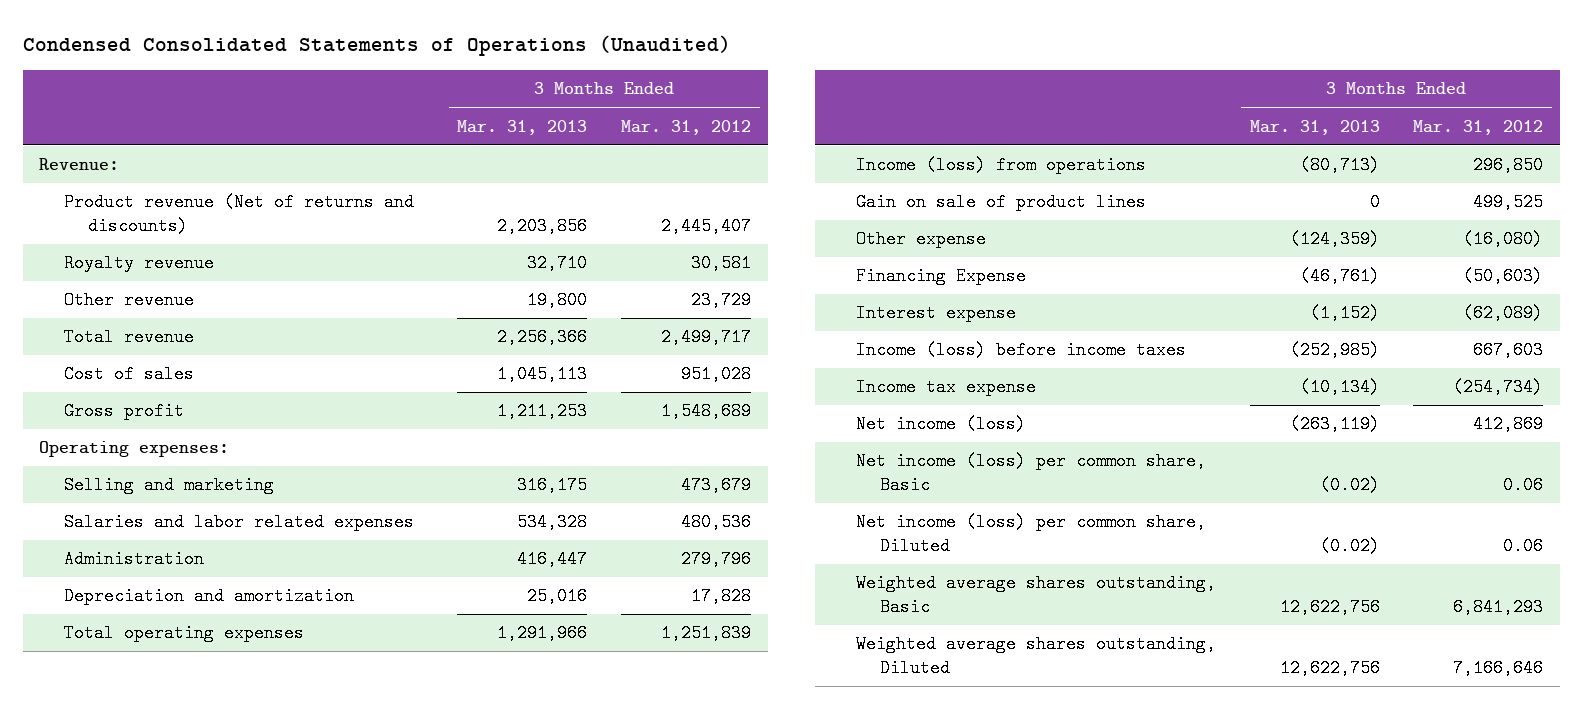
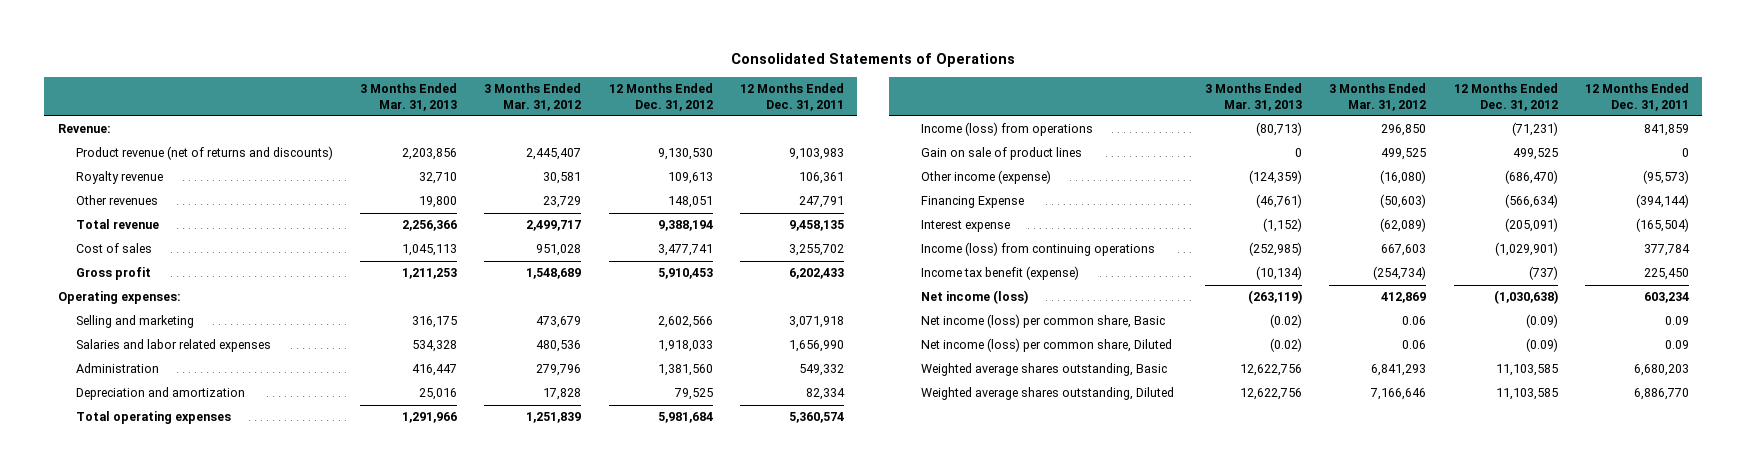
[22,35,731,57] Condensed Consolidated Statements of Operations (Unaudited) -> [731,53,1016,68] Consolidated Statements of Operations
none -> [608,83,713,111] 12 Months Ended Dec. 31, 2012
none -> [739,83,844,111] 12 Months Ended Dec. 31, 2011
[63,193,414,235] Product revenue (Net of returns and discounts) -> [76,146,334,161] Product revenue (net of returns and discounts)
[63,291,194,310] Other revenue -> [76,195,159,206] Other revenues
[855,230,986,249] Other expense -> [920,170,1051,185] Other income (expense)
[855,341,1186,360] Income (loss) before income taxes -> [920,242,1155,257] Income (loss) from continuing operations
[855,378,1036,397] Income tax expense -> [920,266,1079,281] Income tax benefit (expense)

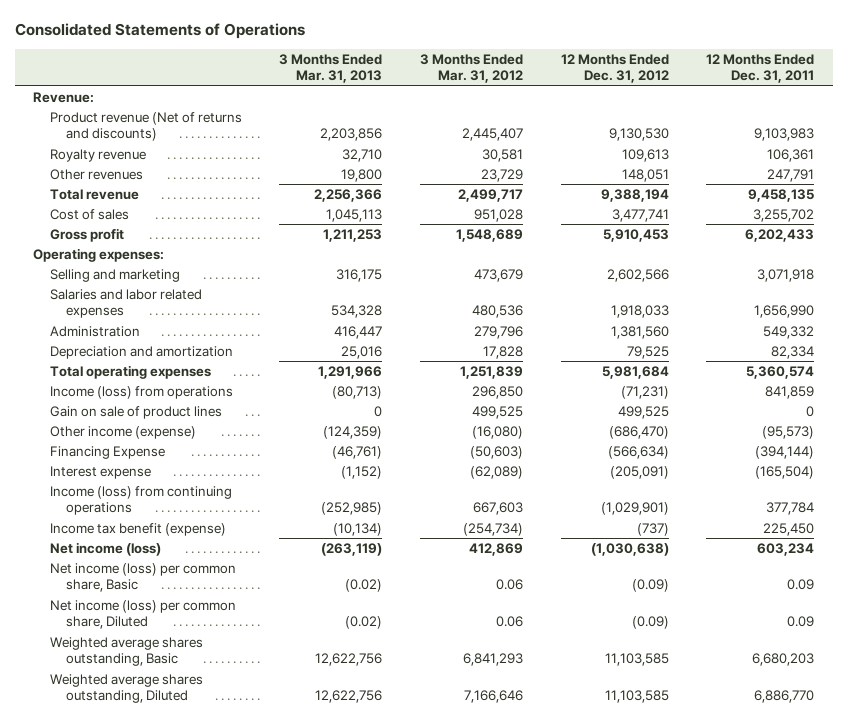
[76,146,334,161] Product revenue (net of returns and discounts) -> [49,111,242,142] Product revenue (Net of returns and discounts)

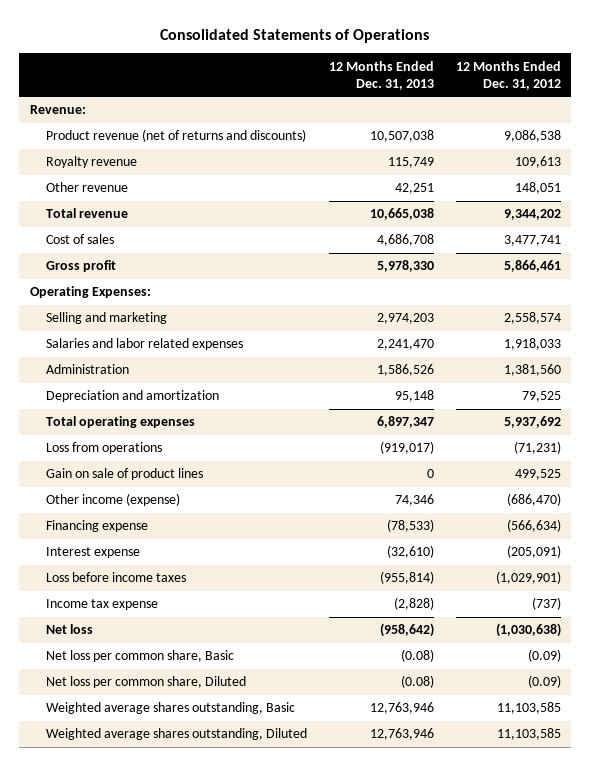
[279,53,383,84] 3 Months Ended Mar. 31, 2013 -> none
[419,53,523,84] 3 Months Ended Mar. 31, 2012 -> none
[706,53,815,84] 12 Months Ended Dec. 31, 2011 -> none
none -> [328,60,434,90] 12 Months Ended Dec. 31, 2013
[49,111,242,142] Product revenue (Net of returns and discounts) -> [46,129,307,143] Product revenue (net of returns and discounts)
[608,128,669,142] 9,130,530 -> [503,130,561,143] 9,086,538
[49,168,143,180] Other revenues -> [46,182,129,193] Other revenue
[600,188,669,202] 9,388,194 -> [503,209,561,221] 9,344,202
[602,228,669,242] 5,910,453 -> [503,260,561,273] 5,866,461
[33,247,165,262] Operating expenses: -> [29,286,151,299] Operating Expenses:
[606,268,669,282] 2,602,566 -> [503,312,561,325] 2,558,574
[601,365,669,379] 5,981,684 -> [503,416,561,429] 5,937,692
[49,385,233,399] Income (loss) from operations -> [46,442,163,455] Loss from operations
[49,445,165,459] Financing Expense -> [46,520,149,533] Financing expense
[49,485,232,516] Income (loss) from continuing operations -> [46,572,187,583] Loss before income taxes
[49,522,226,536] Income tax benefit (expense) -> [46,599,159,611] Income tax expense
[49,541,161,556] Net income (loss) -> [46,624,94,635] Net loss
[49,562,236,593] Net income (loss) per common share, Basic -> [46,650,235,663] Net loss per common share, Basic
[49,599,236,630] Net income (loss) per common share, Diluted -> [46,676,247,689] Net loss per common share, Diluted

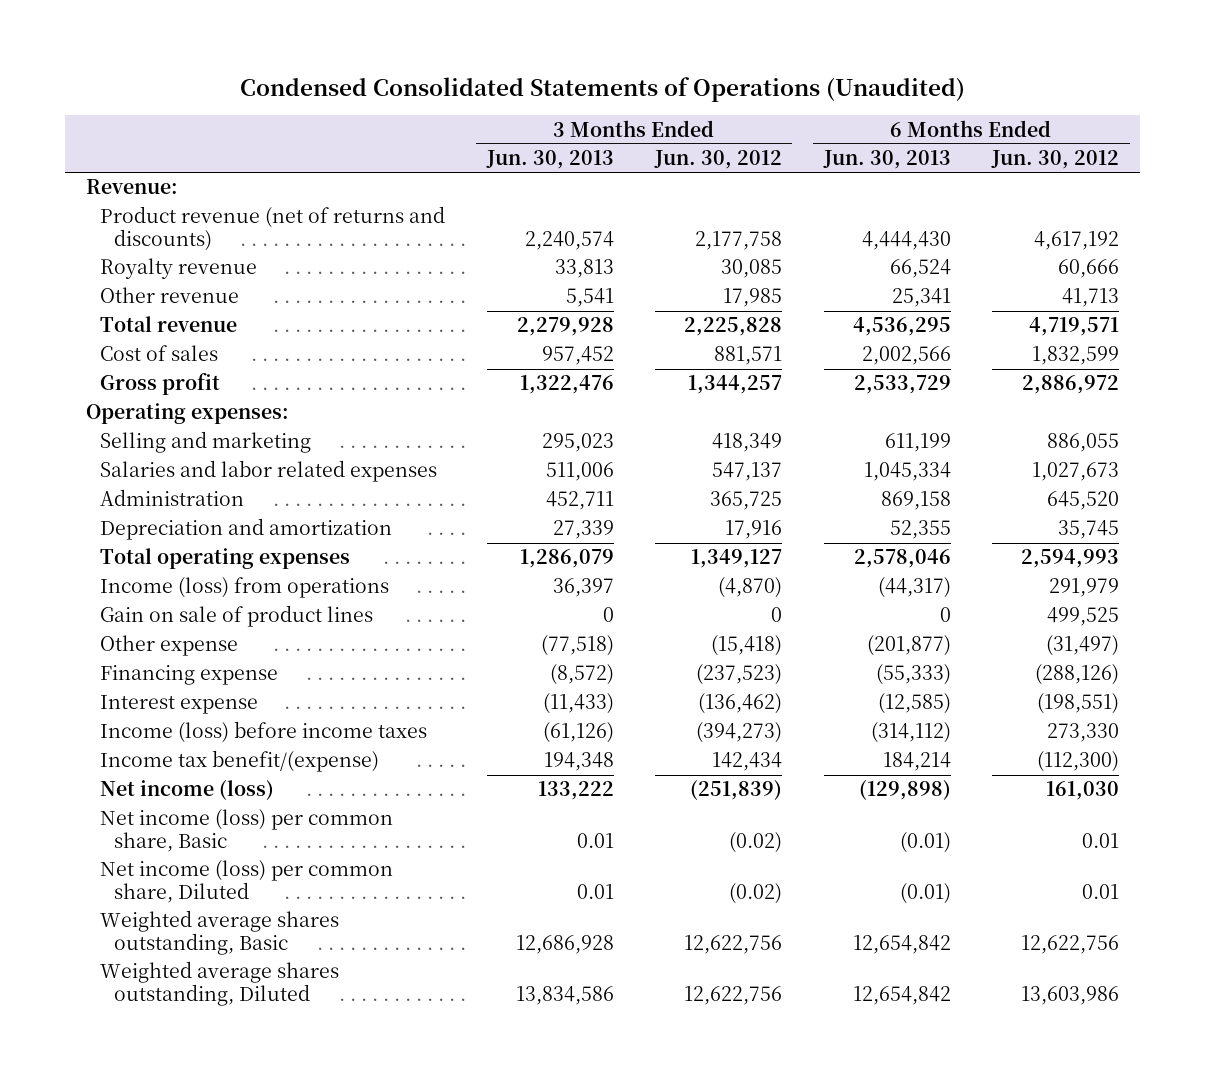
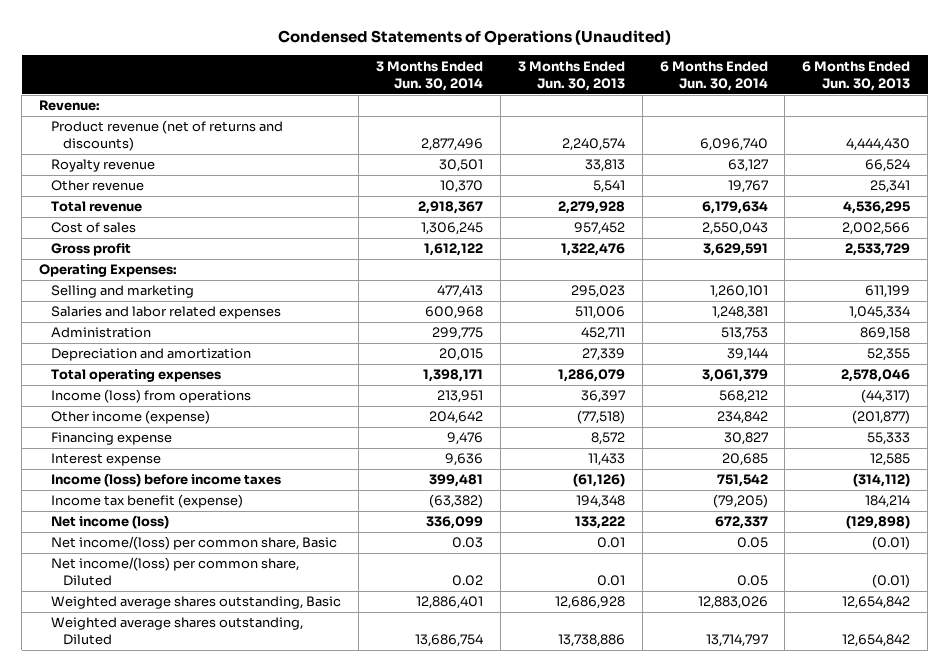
[239,76,965,102] Condensed Consolidated Statements of Operations (Unaudited) -> [277,30,671,46] Condensed Statements of Operations (Unaudited)
[654,150,783,170] Jun. 30, 2012 -> none
[991,150,1120,170] Jun. 30, 2012 -> none
none -> [375,60,483,91] 3 Months Ended Jun. 30, 2014
none -> [659,60,768,91] 6 Months Ended Jun. 30, 2014
[85,403,289,425] Operating expenses: -> [39,264,178,278] Operating Expenses:
[99,605,373,628] Gain on sale of product lines -> none
[99,635,238,657] Other expense -> [51,410,211,425] Other income (expense)
[549,664,614,686] (8,572) -> [590,432,625,446] 8,572
[875,664,951,686] (55,333) -> [867,432,911,446] 55,333
[542,693,614,715] (11,433) -> [587,453,625,467] 11,433
[877,693,951,715] (12,585) -> [870,453,911,467] 12,585
[99,750,379,773] Income tax benefit/(expense) -> [51,494,244,509] Income tax benefit (expense)
[99,809,393,853] Net income (loss) per common share, Basic -> [51,536,338,551] Net income/(loss) per common share, Basic
[99,860,393,904] Net income (loss) per common share, Diluted -> [51,557,300,587] Net income/(loss) per common share, Diluted
[515,986,614,1006] 13,834,586 -> [557,634,625,648] 13,738,886

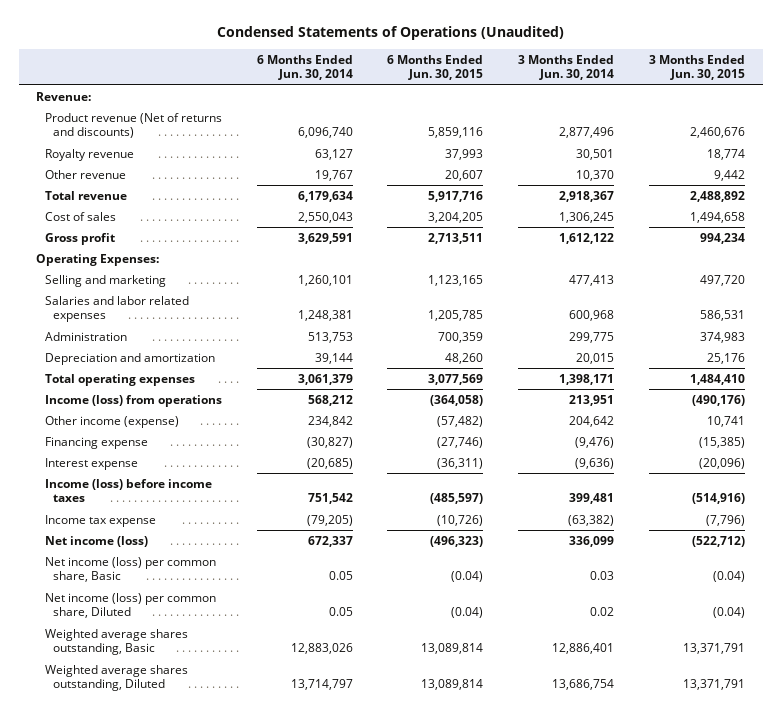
[517,60,625,91] 3 Months Ended Jun. 30, 2013 -> none
[802,60,911,91] 6 Months Ended Jun. 30, 2013 -> none
none -> [387,54,484,81] 6 Months Ended Jun. 30, 2015
none -> [649,54,746,81] 3 Months Ended Jun. 30, 2015
[51,120,284,152] Product revenue (net of returns and discounts) -> [44,112,222,139] Product revenue (Net of returns and discounts)
[446,432,483,446] 9,476 -> [575,436,615,448] (9,476)
[723,432,768,446] 30,827 -> [306,436,353,448] (30,827)
[444,453,483,467] 9,636 -> [575,457,615,469] (9,636)
[721,453,768,467] 20,685 -> [306,457,353,469] (20,685)
[51,494,244,509] Income tax benefit (expense) -> [44,514,156,527] Income tax expense
[51,536,338,551] Net income/(loss) per common share, Basic -> [44,556,216,583] Net income (loss) per common share, Basic
[51,557,300,587] Net income/(loss) per common share, Diluted -> [44,592,216,619] Net income (loss) per common share, Diluted

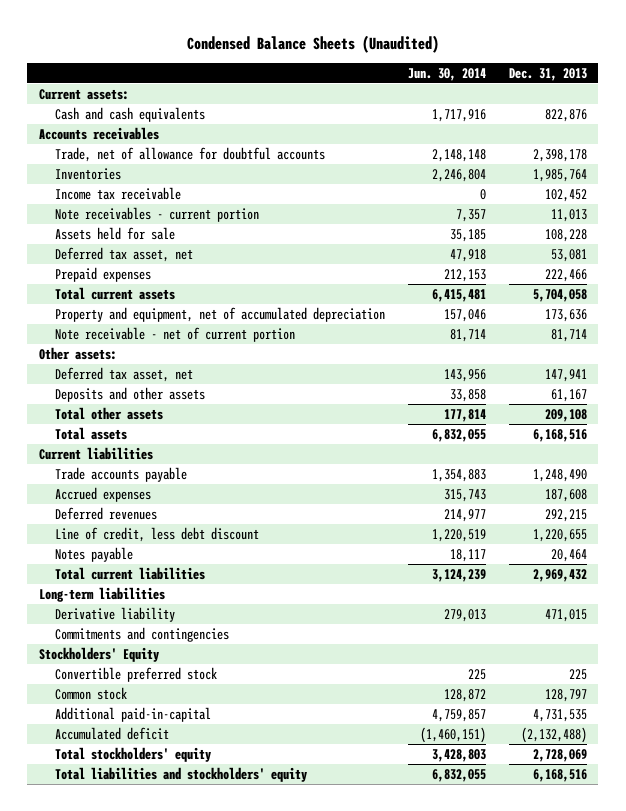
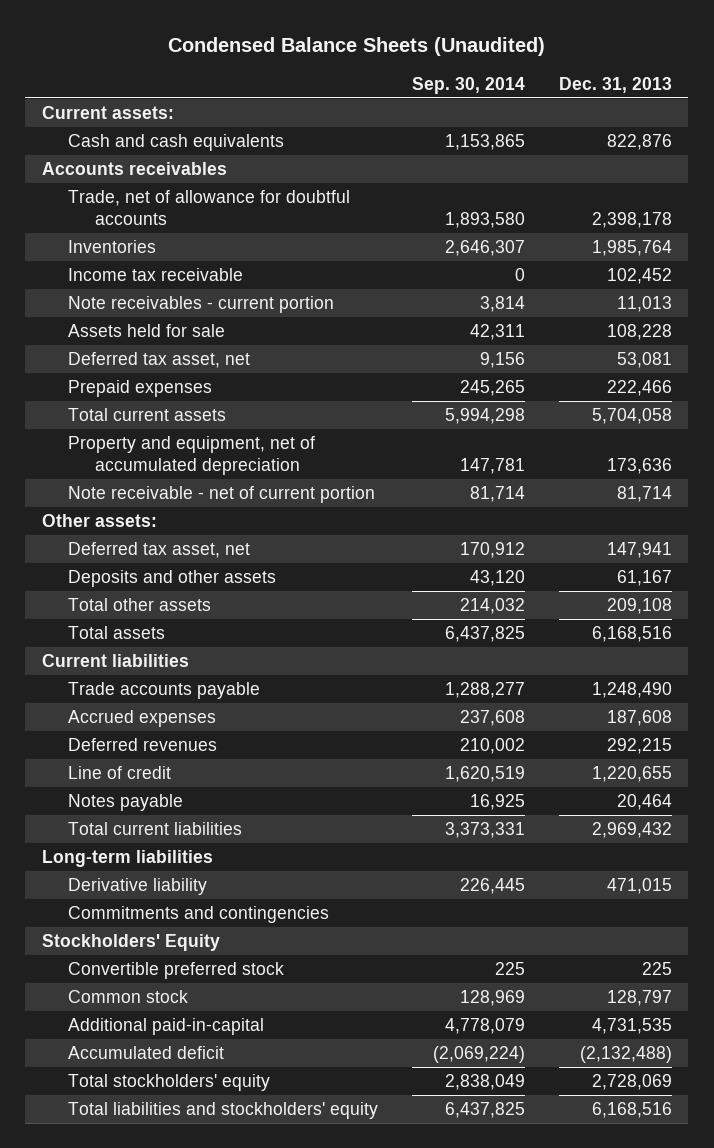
[407,67,486,81] Jun. 30, 2014 -> none
none -> [411,76,525,94] Sep. 30, 2014
[54,526,259,542] Line of credit, less debt discount -> [68,765,172,779] Line of credit

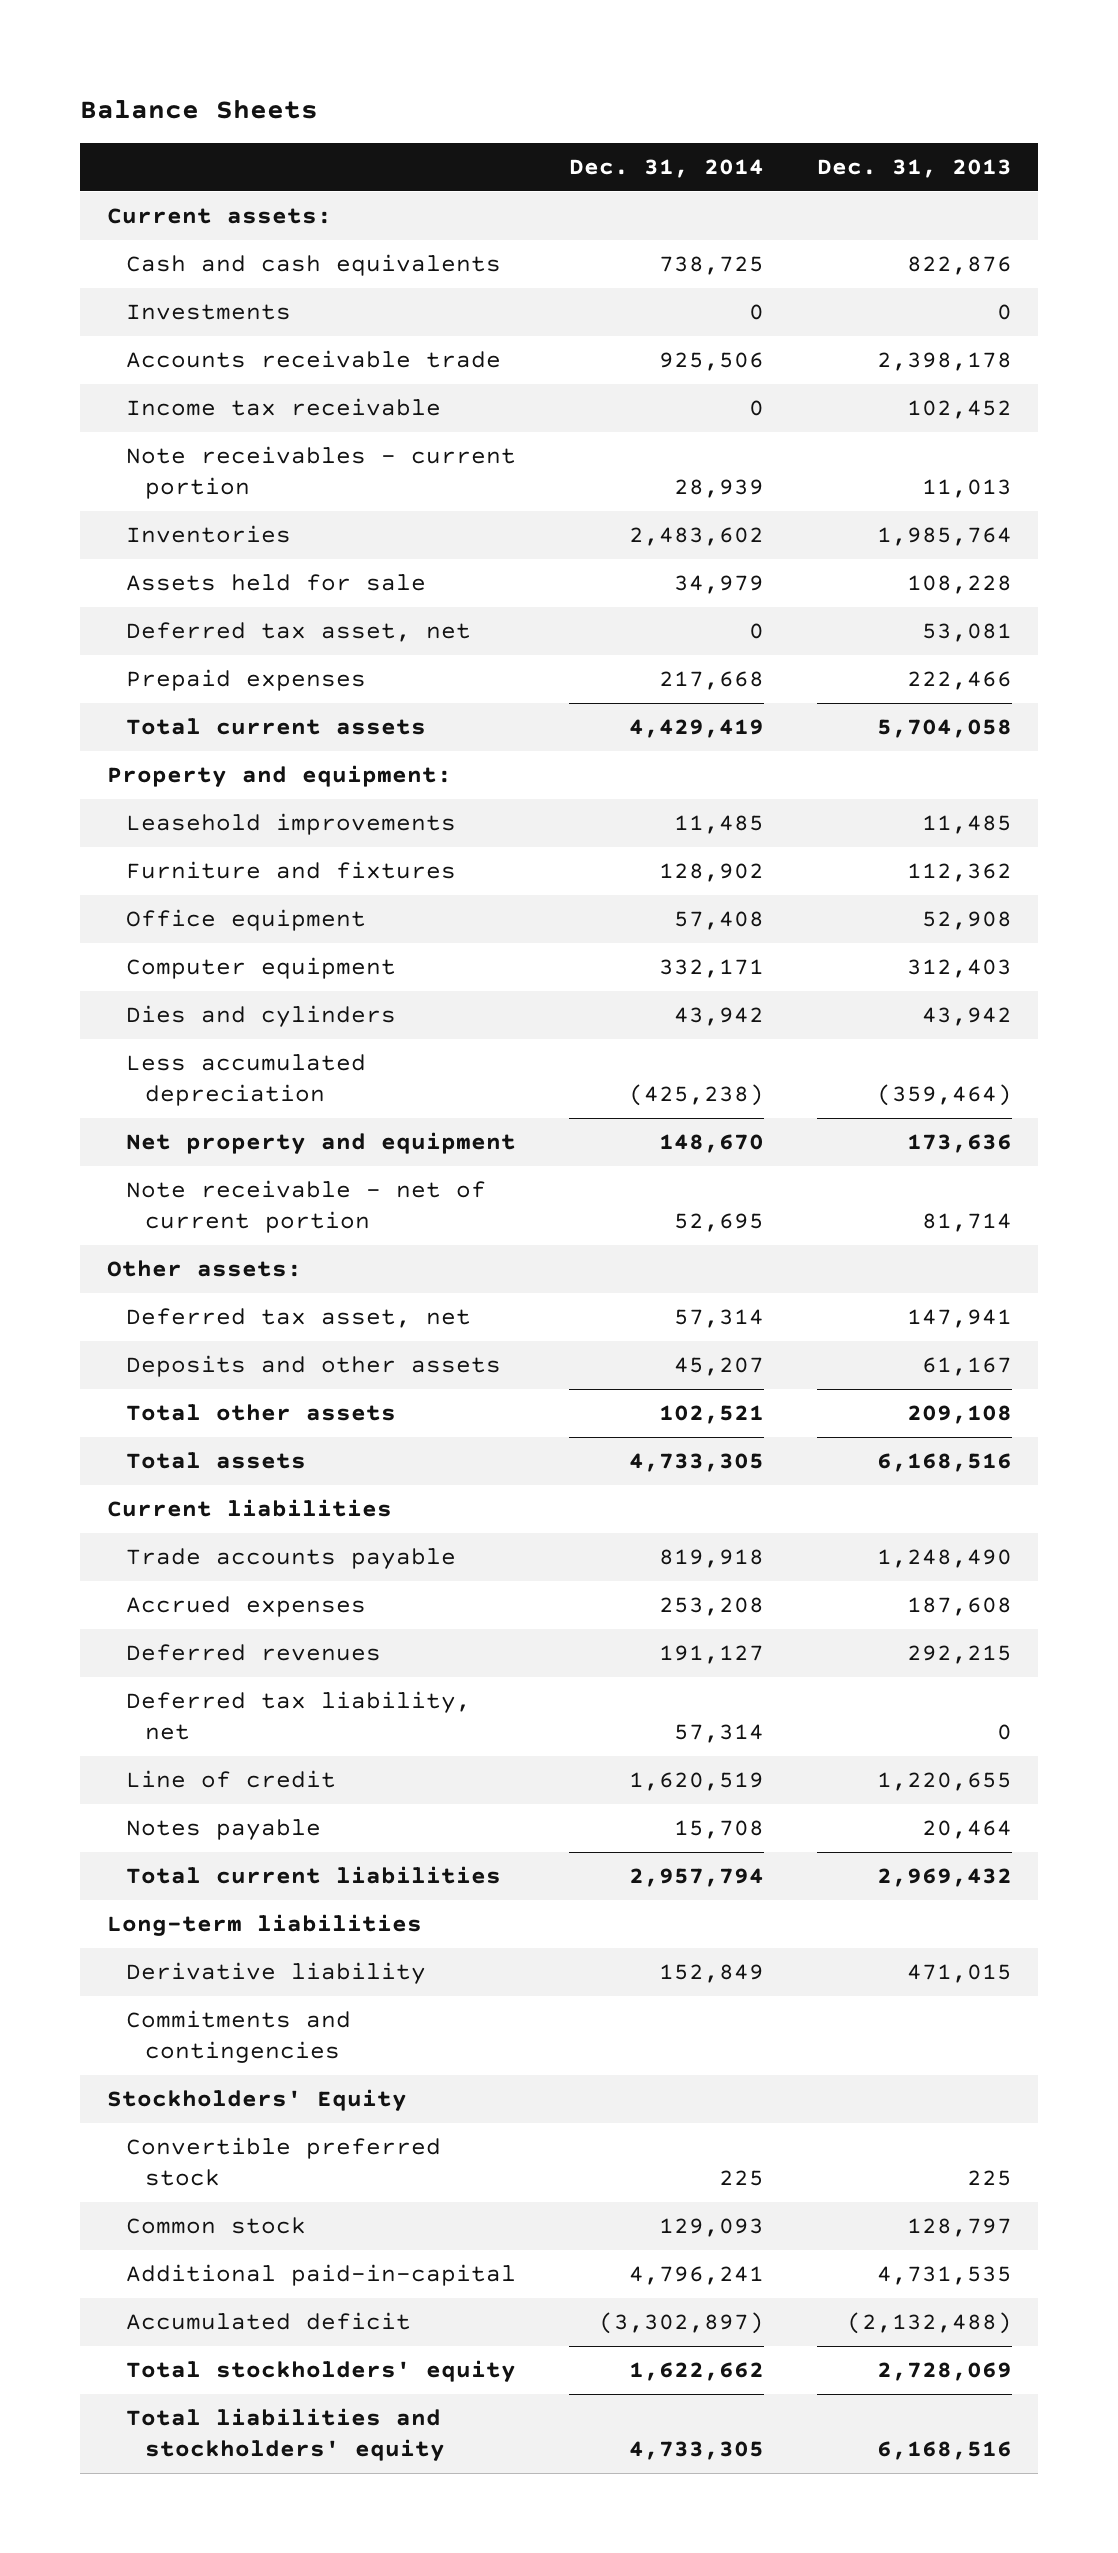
[167,37,545,57] Condensed Balance Sheets (Unaudited) -> [80,100,319,120] Balance Sheets
[411,76,525,94] Sep. 30, 2014 -> none
none -> [568,158,764,178] Dec. 31, 2014
[42,161,228,175] Accounts receivables -> none
none -> [125,304,291,321] Investments
[68,189,351,225] Trade, net of allowance for doubtful accounts -> [125,350,501,369] Accounts receivable trade
[68,239,157,253] Inventories -> [125,525,291,544] Inventories
none -> [106,765,452,788] Property and equipment:
none -> [125,813,456,836] Leasehold improvements
none -> [125,861,456,880] Furniture and fixtures
none -> [125,909,366,932] Office equipment
none -> [125,957,396,980] Computer equipment
none -> [125,1005,396,1028] Dies and cylinders
none -> [125,1054,366,1106] Less accumulated depreciation
[68,435,316,475] Property and equipment, net of accumulated depreciation -> [125,1132,516,1155] Net property and equipment
none -> [125,1691,471,1740] Deferred tax liability, net

